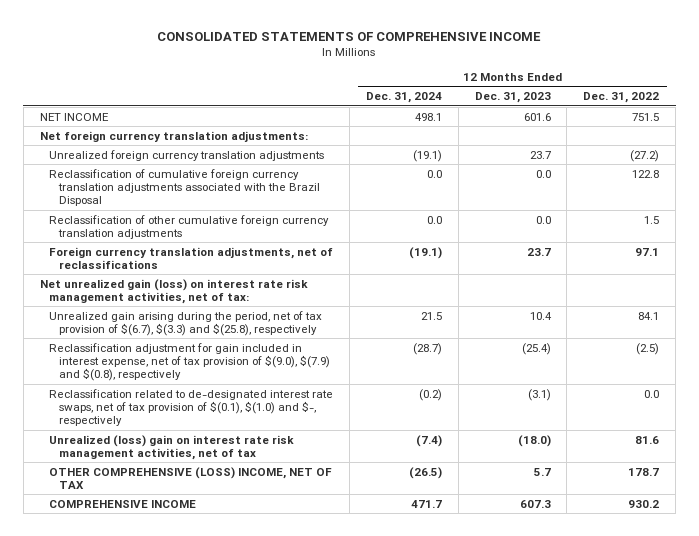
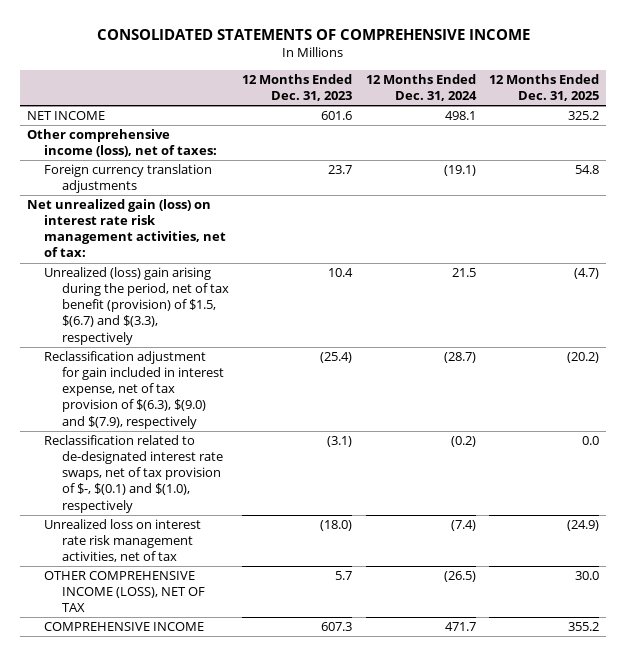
[583,92,660,104] Dec. 31, 2022 -> none
none -> [489,73,600,101] 12 Months Ended Dec. 31, 2025
[39,130,308,142] Net foreign currency translation adjustments: -> none
[49,168,320,207] Reclassification of cumulative foreign currency translation adjustments associated with the Brazil Disposal -> none
[49,214,330,239] Reclassification of other cumulative foreign currency translation adjustments -> none
[49,246,334,269] Foreign currency translation adjustments, net of reclassifications -> none
none -> [27,129,218,158] Other comprehensive income (loss), net of taxes:
[49,149,325,161] Unrealized foreign currency translation adjustments -> [44,164,213,194] Foreign currency translation adjustments
[49,310,323,336] Unrealized gain arising during the period, net of tax provision of $(6.7), $(3.3) and $(25.8), respectively -> [44,267,229,345] Unrealized (loss) gain arising during the period, net of tax benefit (provision) of $1.5, $(6.7) and $(3.3), respectively
[49,342,330,382] Reclassification adjustment for gain included in interest expense, net of tax provision of $(9.0), $(7.9) and $(0.8), respectively -> [44,351,224,429] Reclassification adjustment for gain included in interest expense, net of tax provision of $(6.3), $(9.0) and $(7.9), respectively
[49,388,334,427] Reclassification related to de-designated interest rate swaps, net of tax provision of $(0.1), $(1.0) and $-, respectively -> [44,435,223,513] Reclassification related to de-designated interest rate swaps, net of tax provision of $-, $(0.1) and $(1.0), respectively
[49,434,295,460] Unrealized (loss) gain on interest rate risk management activities, net of tax -> [44,519,202,563] Unrealized loss on interest rate risk management activities, net of tax
[49,466,333,489] OTHER COMPREHENSIVE (LOSS) INCOME, NET OF TAX -> [44,571,205,613] OTHER COMPREHENSIVE INCOME (LOSS), NET OF TAX

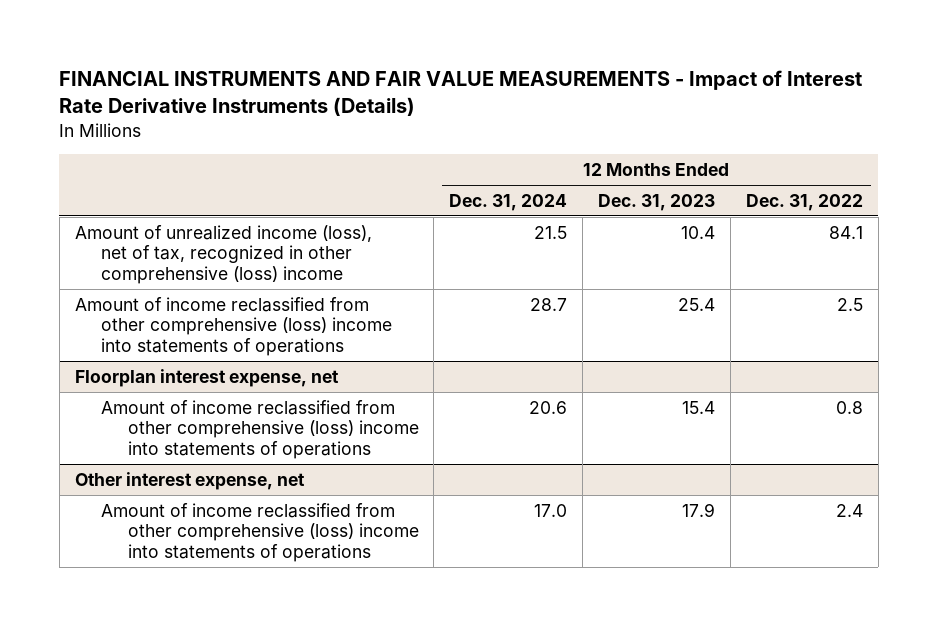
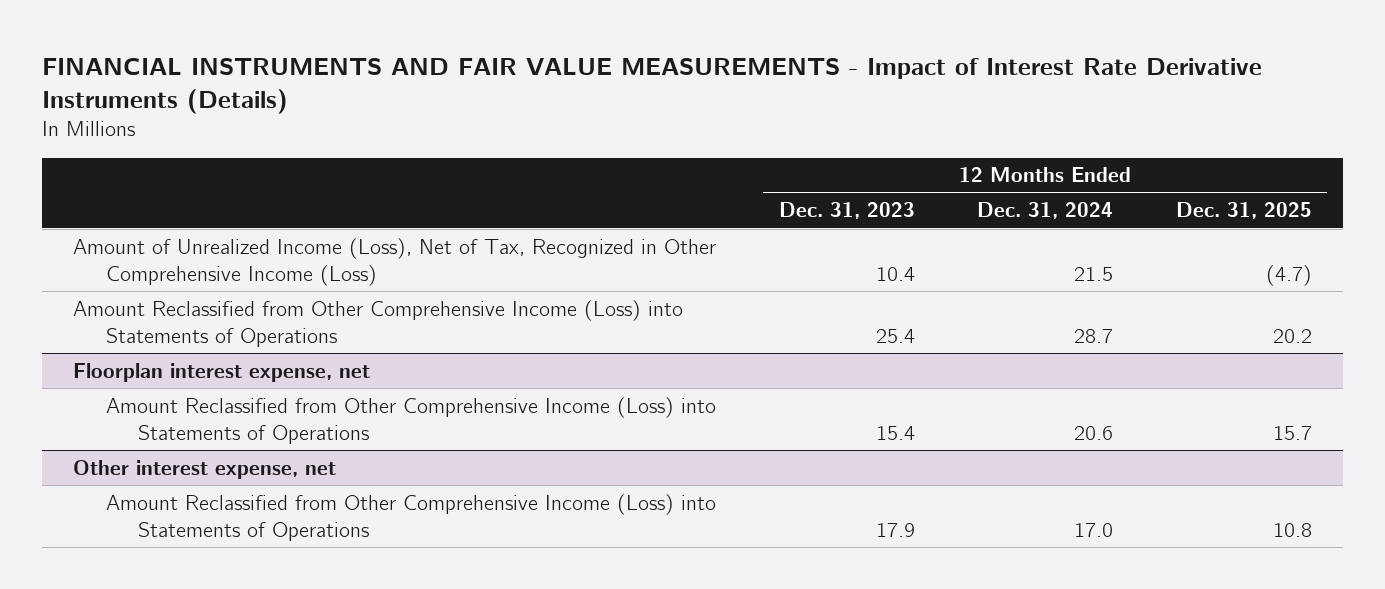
[746,193,864,211] Dec. 31, 2022 -> none
none -> [1175,202,1312,220] Dec. 31, 2025
[74,224,372,284] Amount of unrealized income (loss), net of tax, recognized in other comprehensive (loss) income -> [73,237,717,286] Amount of Unrealized Income (Loss), Net of Tax, Recognized in Other Comprehensive Income (Loss)
[74,296,393,356] Amount of income reclassified from other comprehensive (loss) income into statements of operations -> [73,299,684,347] Amount Reclassified from Other Comprehensive Income (Loss) into Statements of Operations
[101,399,419,459] Amount of income reclassified from other comprehensive (loss) income into statements of operations -> [105,396,716,444] Amount Reclassified from Other Comprehensive Income (Loss) into Statements of Operations
[101,502,419,562] Amount of income reclassified from other comprehensive (loss) income into statements of operations -> [105,493,716,541] Amount Reclassified from Other Comprehensive Income (Loss) into Statements of Operations

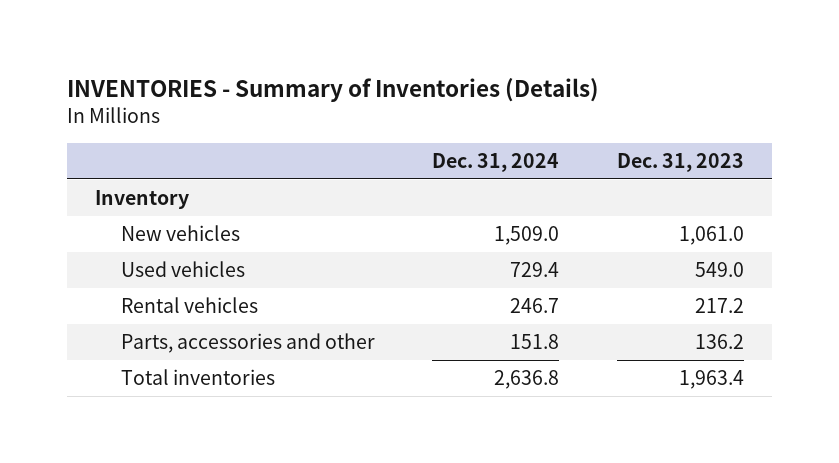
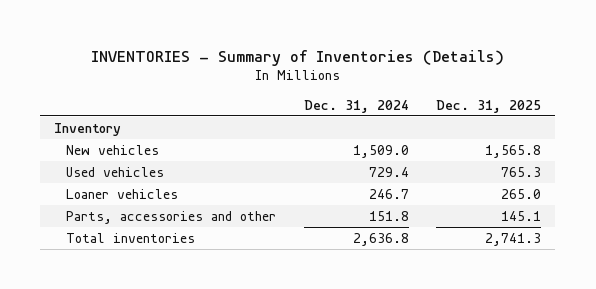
[616,153,744,173] Dec. 31, 2023 -> none
none -> [436,99,542,113] Dec. 31, 2025
[121,297,259,314] Rental vehicles -> [65,188,178,199] Loaner vehicles

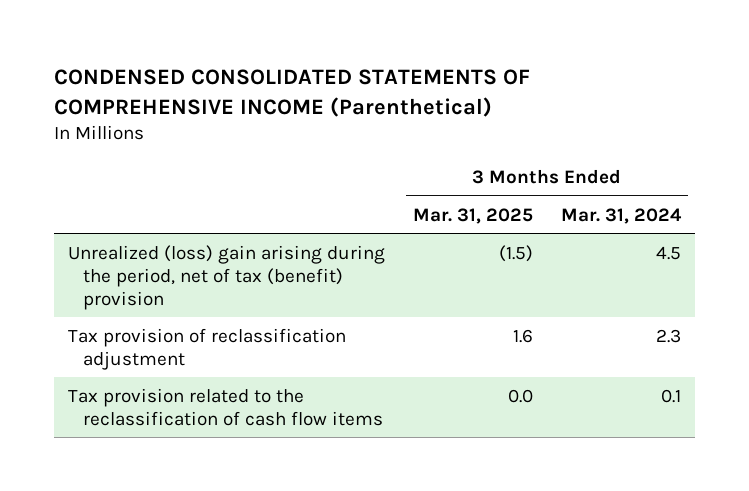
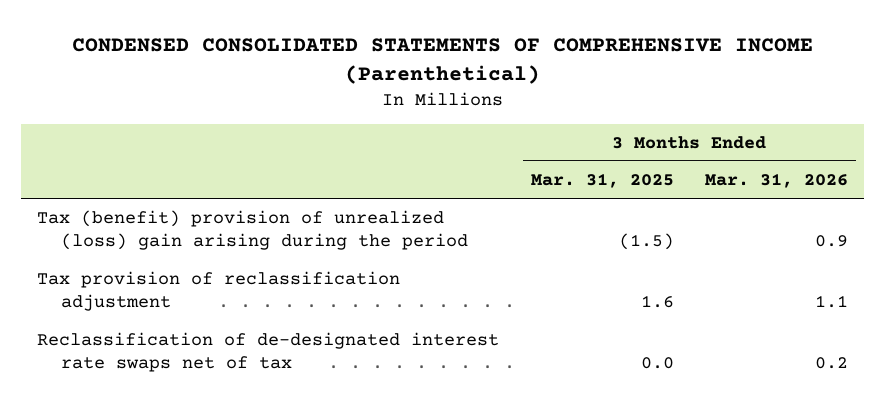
[560,207,682,224] Mar. 31, 2024 -> none
none -> [704,172,848,188] Mar. 31, 2026
[67,244,385,310] Unrealized (loss) gain arising during the period, net of tax (benefit) provision -> [37,210,469,251] Tax (benefit) provision of unrealized (loss) gain arising during the period
[67,387,384,426] Tax provision related to the reclassification of cash flow items -> [37,332,500,373] Reclassification of de-designated interest rate swaps net of tax

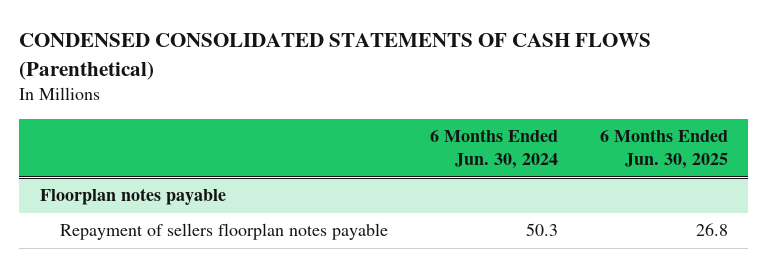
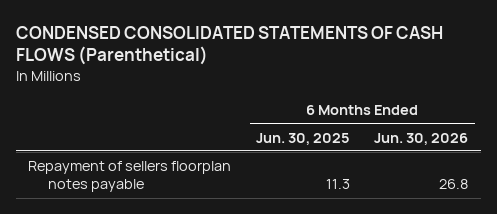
[429,128,558,170] 6 Months Ended Jun. 30, 2024 -> none
none -> [374,132,469,145] Jun. 30, 2026
[40,188,227,206] Floorplan notes payable -> none
[695,223,728,237] 26.8 -> [325,179,350,190] 11.3

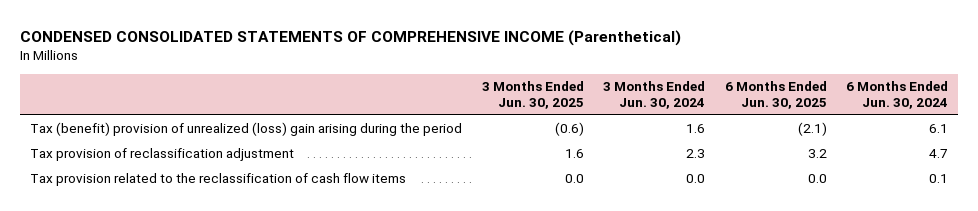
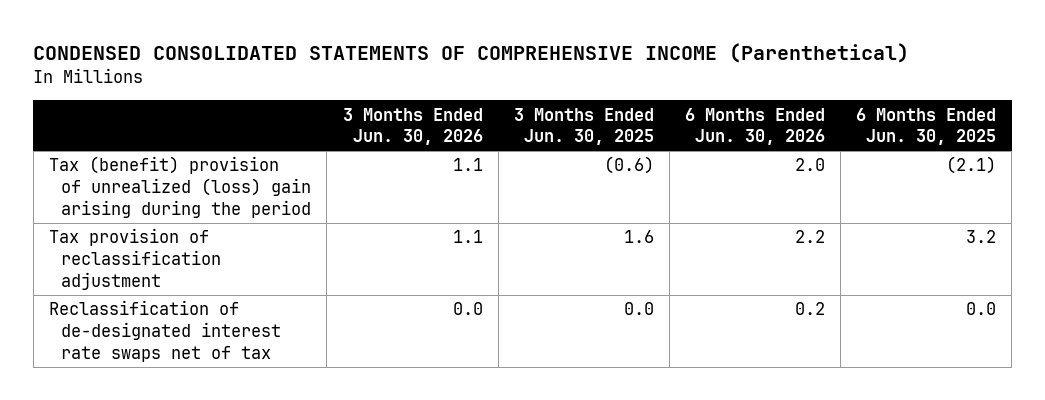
[603,81,706,110] 3 Months Ended Jun. 30, 2024 -> none
[846,81,949,110] 6 Months Ended Jun. 30, 2024 -> none
none -> [342,107,483,146] 3 Months Ended Jun. 30, 2026
none -> [684,107,825,146] 6 Months Ended Jun. 30, 2026
[30,173,407,187] Tax provision related to the reclassification of cash flow items -> [48,300,282,363] Reclassification of de-designated interest rate swaps net of tax

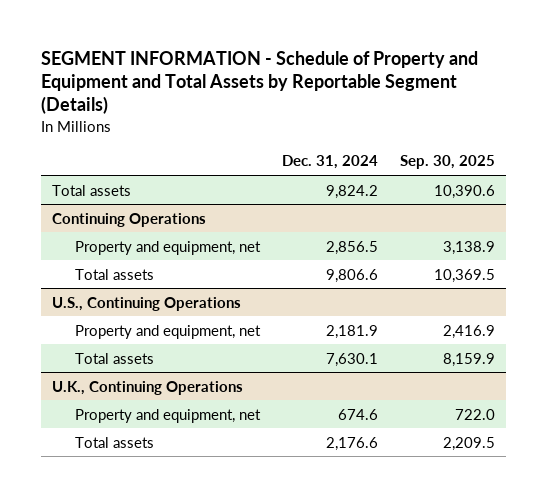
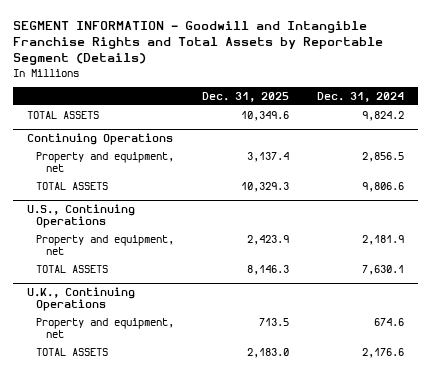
[41,50,479,115] SEGMENT INFORMATION - Schedule of Property and Equipment and Total Assets by Reportable Segment (Details) -> [13,20,384,66] SEGMENT INFORMATION - Goodwill and Intangible Franchise Rights and Total Assets by Reportable Segment (Details)
[400,155,496,170] Sep. 30, 2025 -> none
none -> [202,92,290,103] Dec. 31, 2025
[52,184,132,196] Total assets -> [27,110,100,119] TOTAL ASSETS
[75,268,155,280] Total assets -> [36,181,109,190] TOTAL ASSETS
[75,352,155,364] Total assets -> [36,264,109,273] TOTAL ASSETS
[75,436,155,448] Total assets -> [36,347,109,356] TOTAL ASSETS

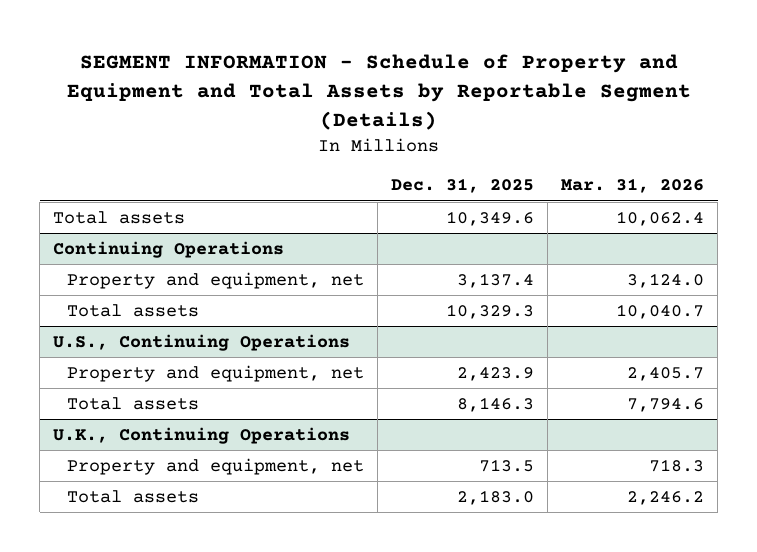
[13,20,384,66] SEGMENT INFORMATION - Goodwill and Intangible Franchise Rights and Total Assets by Reportable Segment (Details) -> [66,54,691,130] SEGMENT INFORMATION - Schedule of Property and Equipment and Total Assets by Reportable Segment (Details)
[317,92,405,103] Dec. 31, 2024 -> none
none -> [561,178,705,194] Mar. 31, 2026
[27,110,100,119] TOTAL ASSETS -> [53,211,186,225] Total assets
[36,181,109,190] TOTAL ASSETS -> [66,304,199,318] Total assets
[36,264,109,273] TOTAL ASSETS -> [66,397,199,411] Total assets
[36,347,109,356] TOTAL ASSETS -> [66,490,199,504] Total assets

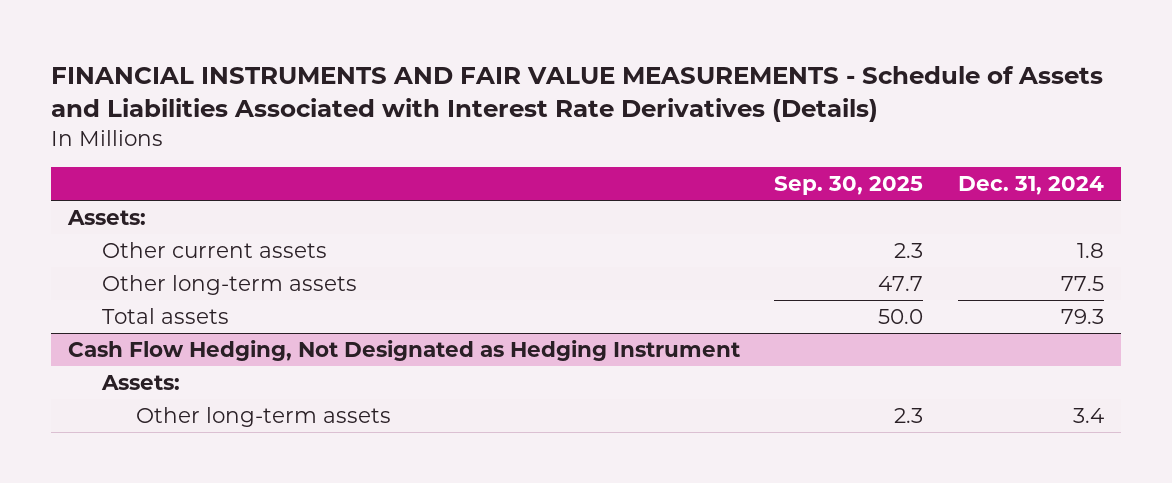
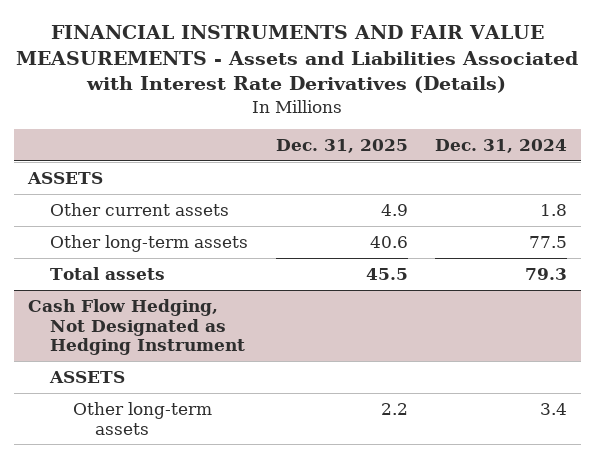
[50,66,1103,123] FINANCIAL INSTRUMENTS AND FAIR VALUE MEASUREMENTS - Schedule of Assets and Liabilities Associated with Interest Rate Derivatives (Details) -> [16,25,579,94] FINANCIAL INSTRUMENTS AND FAIR VALUE MEASUREMENTS - Assets and Liabilities Associated with Interest Rate Derivatives (Details)
[774,176,924,196] Sep. 30, 2025 -> none
none -> [275,139,408,154] Dec. 31, 2025
[67,209,147,225] Assets: -> [26,171,103,184] ASSETS
[100,374,180,390] Assets: -> [49,370,126,383] ASSETS

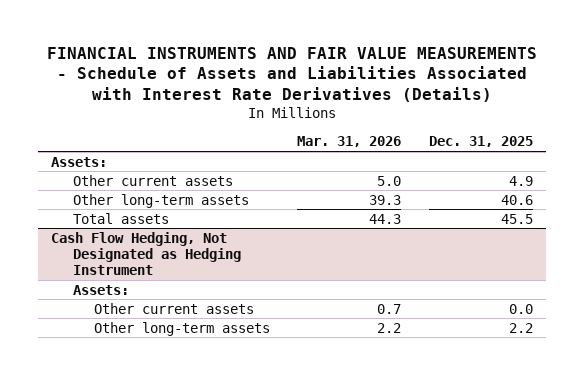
[16,25,579,94] FINANCIAL INSTRUMENTS AND FAIR VALUE MEASUREMENTS - Assets and Liabilities Associated with Interest Rate Derivatives (Details) -> [47,46,538,103] FINANCIAL INSTRUMENTS AND FAIR VALUE MEASUREMENTS - Schedule of Assets and Liabilities Associated with Interest Rate Derivatives (Details)
[435,139,568,154] Dec. 31, 2024 -> none
none -> [297,136,402,148] Mar. 31, 2026
[26,171,103,184] ASSETS -> [51,156,108,167] Assets:
[49,370,126,383] ASSETS -> [72,284,129,295] Assets:
none -> [94,302,255,314] Other current assets

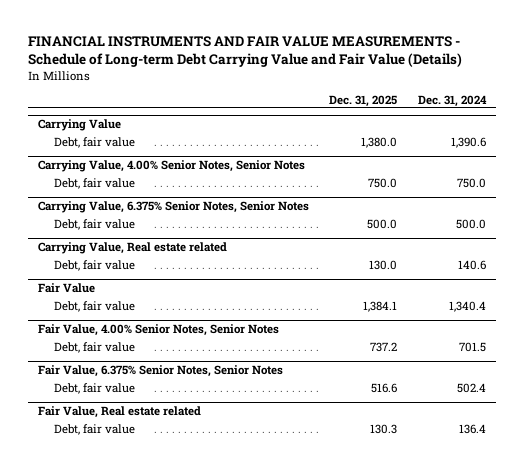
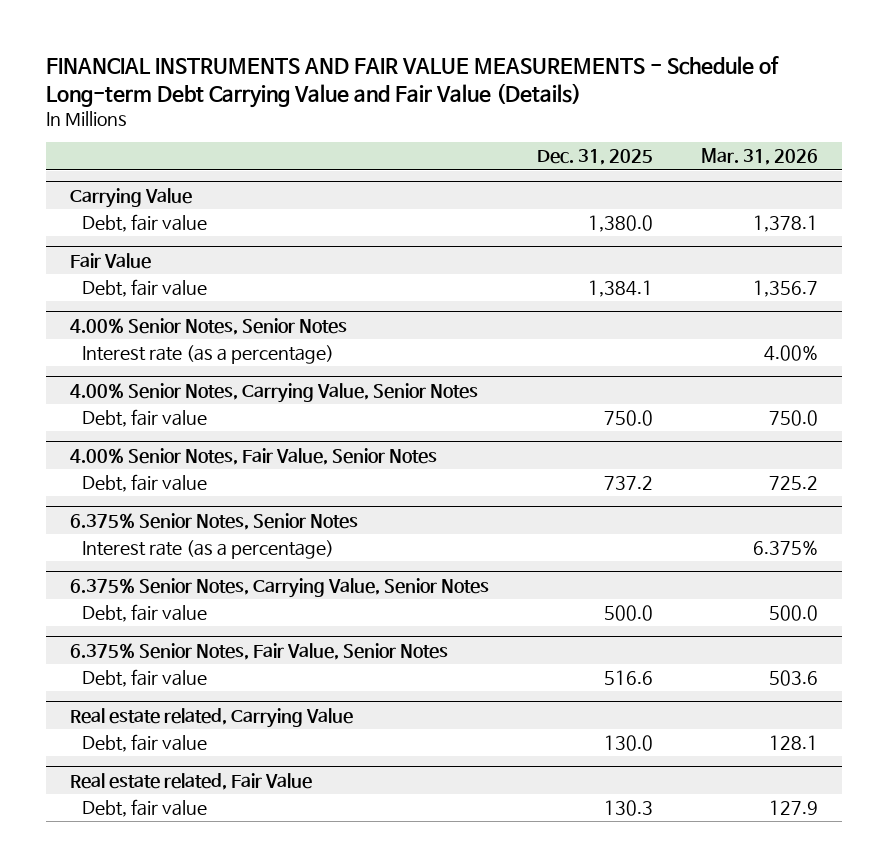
[417,94,487,107] Dec. 31, 2024 -> none
none -> [701,148,819,166] Mar. 31, 2026
[38,160,306,173] Carrying Value, 4.00% Senior Notes, Senior Notes -> none
[54,177,136,189] Debt, fair value -> none
[38,201,310,214] Carrying Value, 6.375% Senior Notes, Senior Notes -> none
[54,218,136,230] Debt, fair value -> none
[38,242,228,255] Carrying Value, Real estate related -> none
[54,259,136,271] Debt, fair value -> none
none -> [69,317,347,335] 4.00% Senior Notes, Senior Notes
none -> [82,345,335,365] Interest rate (as a percentage)
none -> [69,382,478,403] 4.00% Senior Notes, Carrying Value, Senior Notes
none -> [82,409,208,428] Debt, fair value
[38,324,280,337] Fair Value, 4.00% Senior Notes, Senior Notes -> [69,447,437,465] 4.00% Senior Notes, Fair Value, Senior Notes
none -> [69,512,358,530] 6.375% Senior Notes, Senior Notes
none -> [82,540,335,560] Interest rate (as a percentage)
none -> [69,577,489,598] 6.375% Senior Notes, Carrying Value, Senior Notes
none -> [82,604,208,623] Debt, fair value
[38,365,284,378] Fair Value, 6.375% Senior Notes, Senior Notes -> [69,642,448,660] 6.375% Senior Notes, Fair Value, Senior Notes
none -> [69,707,353,728] Real estate related, Carrying Value
none -> [82,734,208,753] Debt, fair value
[38,406,202,419] Fair Value, Real estate related -> [69,772,312,790] Real estate related, Fair Value

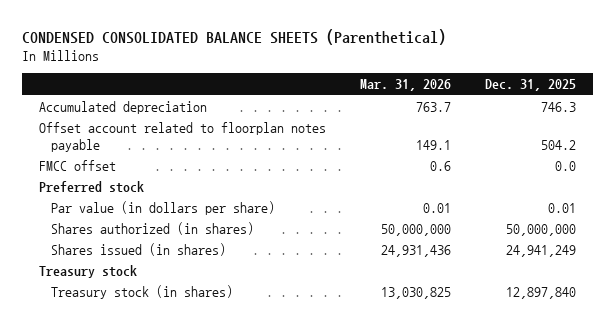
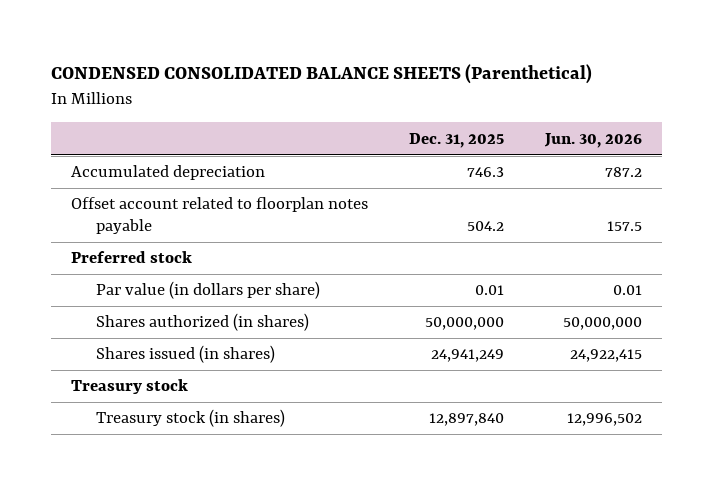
[359,79,451,92] Mar. 31, 2026 -> none
none -> [543,132,642,148] Jun. 30, 2026
[38,159,116,171] FMCC offset -> none

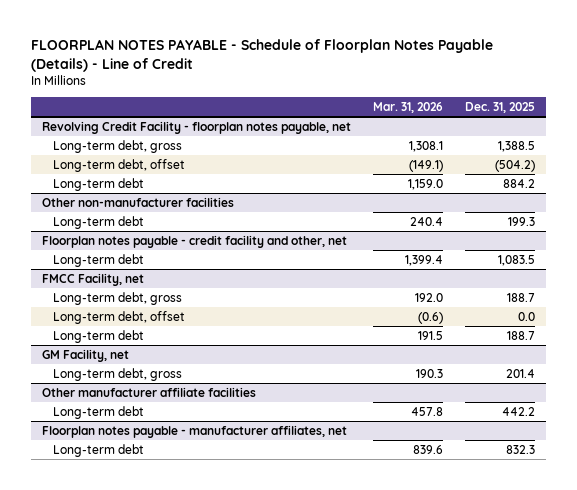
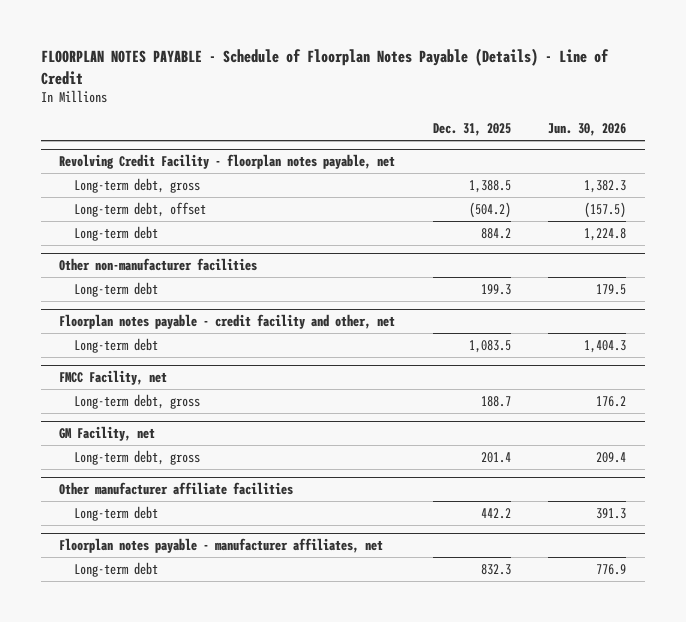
[373,102,444,114] Mar. 31, 2026 -> none
none -> [548,123,627,137] Jun. 30, 2026
[53,310,186,324] Long-term debt, offset -> none
[53,329,145,343] Long-term debt -> none

